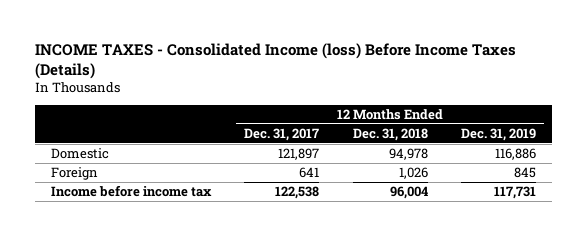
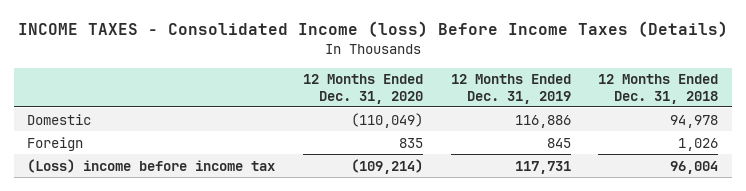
[244,127,320,141] Dec. 31, 2017 -> none
none -> [303,74,424,104] 12 Months Ended Dec. 31, 2020
[51,185,213,198] Income before income tax -> [27,158,276,173] (Loss) income before income tax

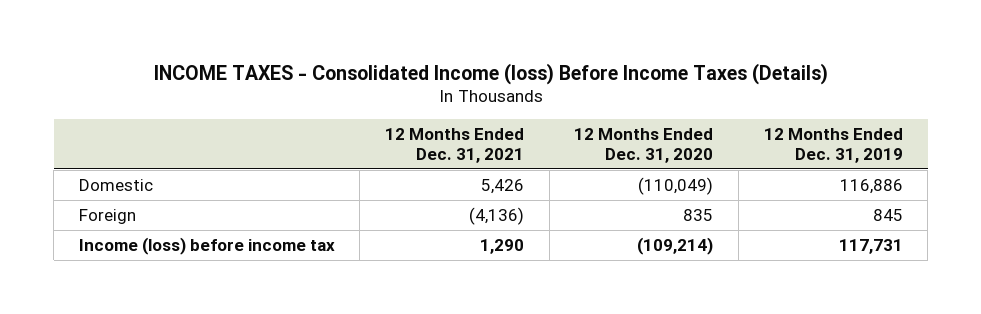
[598,74,719,104] 12 Months Ended Dec. 31, 2018 -> none
none -> [385,128,525,163] 12 Months Ended Dec. 31, 2021
[27,158,276,173] (Loss) income before income tax -> [78,236,335,255] Income (loss) before income tax

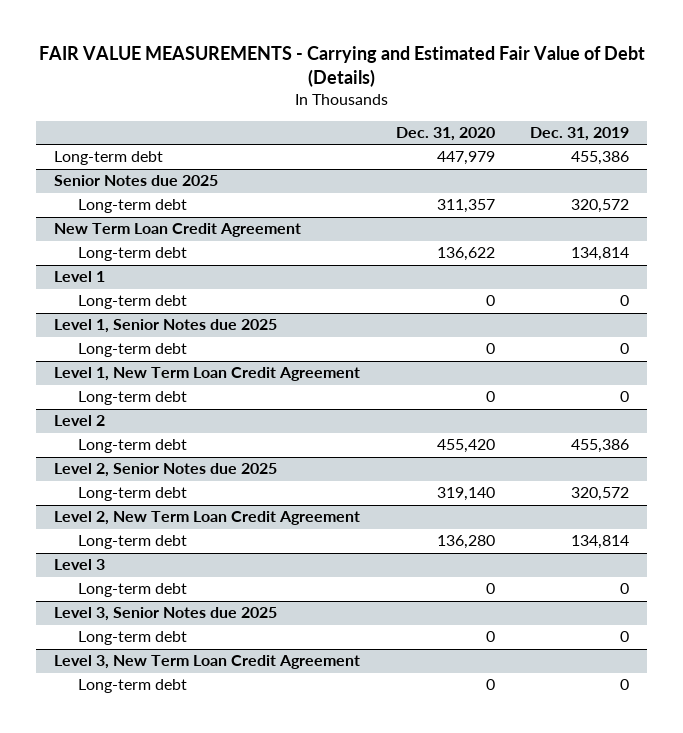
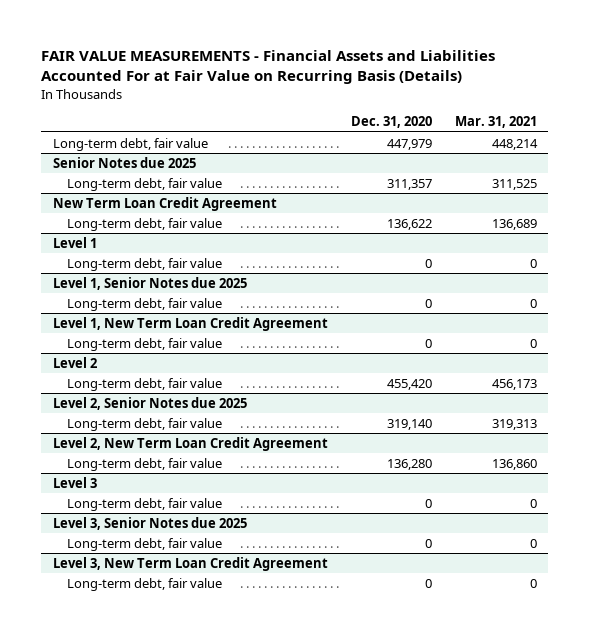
[38,46,645,88] FAIR VALUE MEASUREMENTS - Carrying and Estimated Fair Value of Debt (Details) -> [41,50,496,85] FAIR VALUE MEASUREMENTS - Financial Assets and Liabilities Accounted For at Fair Value on Recurring Basis (Details)
[530,127,630,142] Dec. 31, 2019 -> none
none -> [454,116,537,129] Mar. 31, 2021
[53,151,163,166] Long-term debt -> [52,137,208,151] Long-term debt, fair value
[78,199,188,214] Long-term debt -> [66,177,222,191] Long-term debt, fair value
[78,247,188,262] Long-term debt -> [66,217,222,231] Long-term debt, fair value
[78,295,188,310] Long-term debt -> [66,257,222,271] Long-term debt, fair value
[78,343,188,358] Long-term debt -> [66,297,222,311] Long-term debt, fair value
[78,391,188,406] Long-term debt -> [66,337,222,351] Long-term debt, fair value
[78,439,188,454] Long-term debt -> [66,377,222,391] Long-term debt, fair value
[78,487,188,502] Long-term debt -> [66,417,222,431] Long-term debt, fair value
[78,535,188,550] Long-term debt -> [66,457,222,471] Long-term debt, fair value
[78,583,188,598] Long-term debt -> [66,497,222,511] Long-term debt, fair value
[78,631,188,646] Long-term debt -> [66,537,222,551] Long-term debt, fair value
[78,679,188,694] Long-term debt -> [66,577,222,591] Long-term debt, fair value

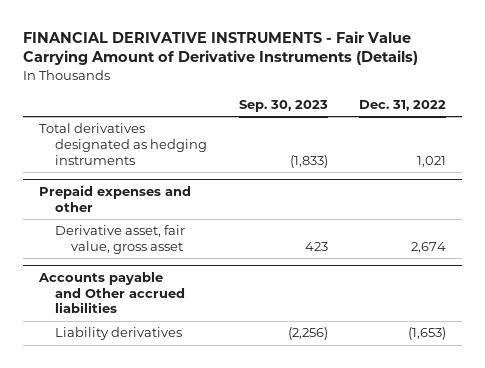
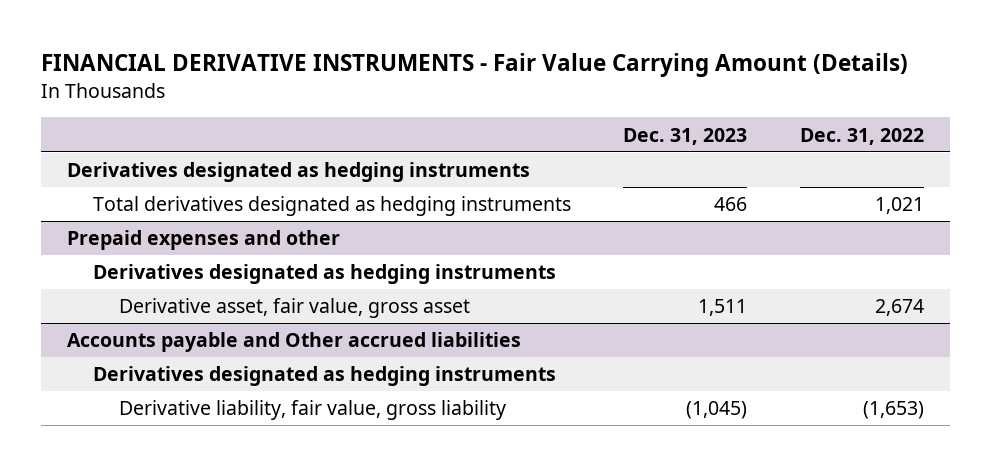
[22,30,418,66] FINANCIAL DERIVATIVE INSTRUMENTS - Fair Value Carrying Amount of Derivative Instruments (Details) -> [40,53,908,78] FINANCIAL DERIVATIVE INSTRUMENTS - Fair Value Carrying Amount (Details)
[238,99,328,112] Sep. 30, 2023 -> none
none -> [623,127,748,145] Dec. 31, 2023
none -> [66,162,530,183] Derivatives designated as hedging instruments
none -> [92,264,556,285] Derivatives designated as hedging instruments
none -> [92,366,556,387] Derivatives designated as hedging instruments
[54,327,182,341] Liability derivatives -> [118,400,506,421] Derivative liability, fair value, gross liability

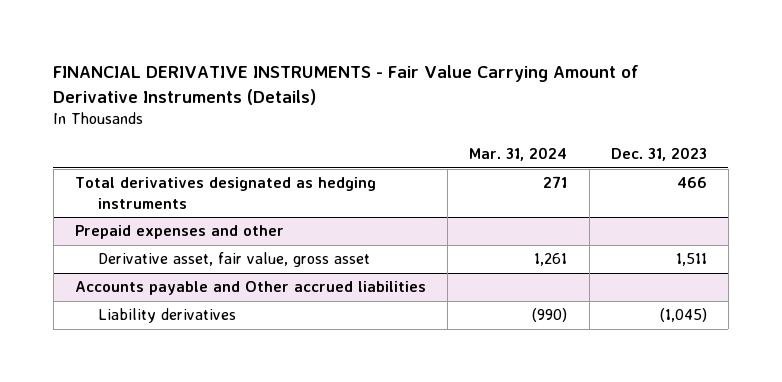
[40,53,908,78] FINANCIAL DERIVATIVE INSTRUMENTS - Fair Value Carrying Amount (Details) -> [53,65,640,105] FINANCIAL DERIVATIVE INSTRUMENTS - Fair Value Carrying Amount of Derivative Instruments (Details)
[799,127,924,145] Dec. 31, 2022 -> none
none -> [469,147,568,162] Mar. 31, 2024
[66,162,530,183] Derivatives designated as hedging instruments -> none
[92,264,556,285] Derivatives designated as hedging instruments -> none
[92,366,556,387] Derivatives designated as hedging instruments -> none
[118,400,506,421] Derivative liability, fair value, gross liability -> [98,308,237,324] Liability derivatives

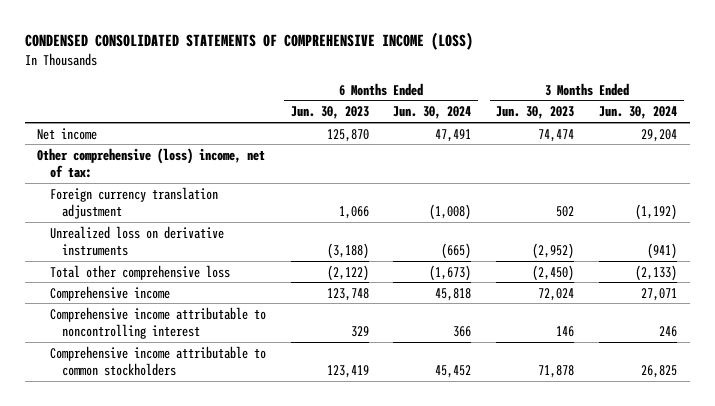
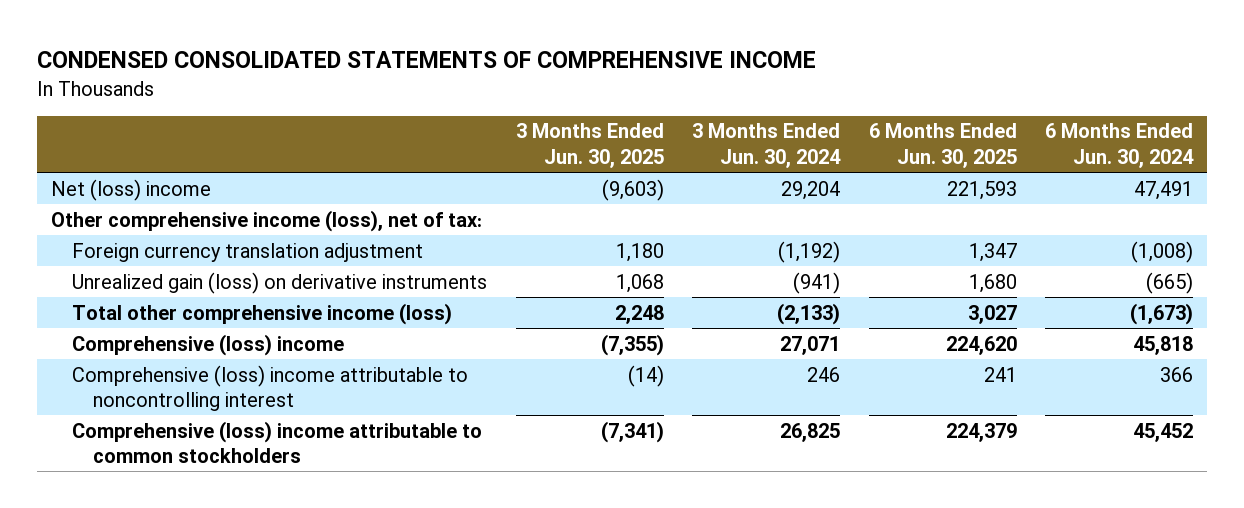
[24,32,473,51] CONDENSED CONSOLIDATED STATEMENTS OF COMPREHENSIVE INCOME (LOSS) -> [37,51,817,69] CONDENSED CONSOLIDATED STATEMENTS OF COMPREHENSIVE INCOME
[290,106,369,120] Jun. 30, 2023 -> none
[496,106,575,120] Jun. 30, 2023 -> none
none -> [515,123,664,168] 3 Months Ended Jun. 30, 2025
none -> [868,123,1017,168] 6 Months Ended Jun. 30, 2025
[37,127,98,140] Net income -> [51,178,212,201] Net (loss) income
[37,147,266,178] Other comprehensive (loss) income, net of tax: -> [51,209,483,232] Other comprehensive income (loss), net of tax:
[49,225,224,256] Unrealized loss on derivative instruments -> [72,271,488,294] Unrealized gain (loss) on derivative instruments
[49,264,230,280] Total other comprehensive loss -> [72,302,453,325] Total other comprehensive income (loss)
[49,285,170,301] Comprehensive income -> [72,333,345,356] Comprehensive (loss) income
[49,306,266,339] Comprehensive income attributable to noncontrolling interest -> [72,364,469,411] Comprehensive (loss) income attributable to noncontrolling interest
[49,345,266,376] Comprehensive income attributable to common stockholders -> [72,420,483,463] Comprehensive (loss) income attributable to common stockholders

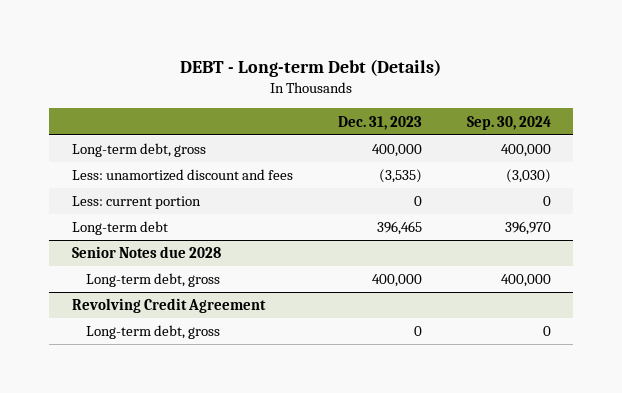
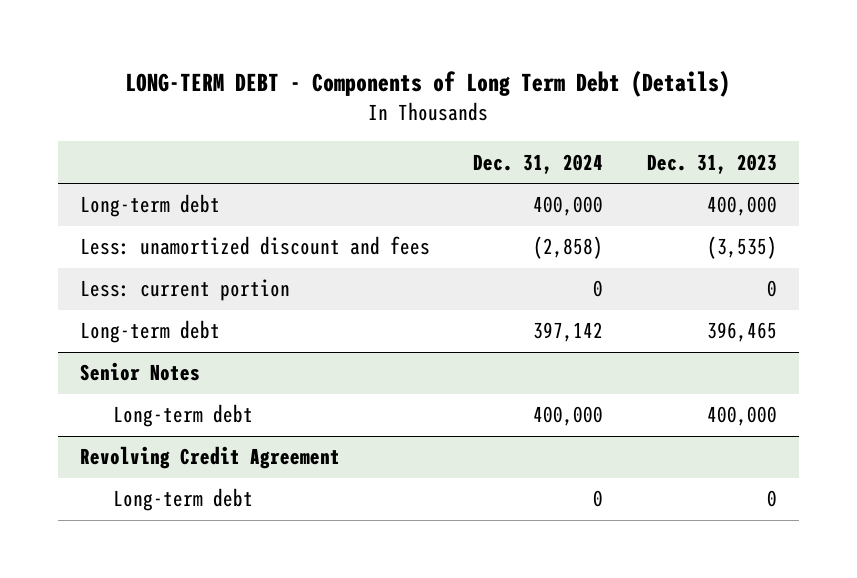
[180,58,442,77] DEBT - Long-term Debt (Details) -> [125,70,731,98] LONG-TERM DEBT - Components of Long Term Debt (Details)
[466,115,551,130] Sep. 30, 2024 -> none
none -> [473,153,604,174] Dec. 31, 2024
[71,143,206,158] Long-term debt, gross -> [79,194,220,218] Long-term debt
[71,246,221,259] Senior Notes due 2028 -> [79,362,200,382] Senior Notes
[85,273,220,288] Long-term debt, gross -> [112,404,253,428] Long-term debt
[85,325,220,340] Long-term debt, gross -> [112,488,253,512] Long-term debt

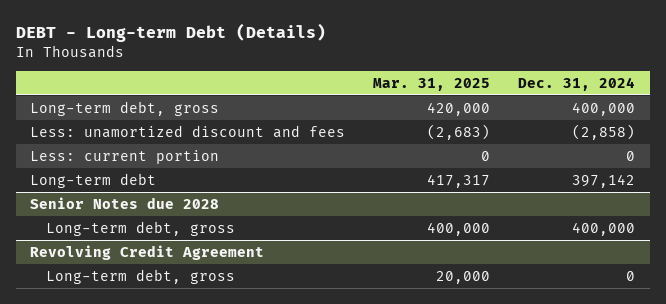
[125,70,731,98] LONG-TERM DEBT - Components of Long Term Debt (Details) -> [16,23,327,43] DEBT - Long-term Debt (Details)
[647,153,778,174] Dec. 31, 2023 -> none
none -> [373,78,491,92] Mar. 31, 2025
[79,194,220,218] Long-term debt -> [30,100,220,116] Long-term debt, gross
[79,362,200,382] Senior Notes -> [30,196,220,209] Senior Notes due 2028
[112,404,253,428] Long-term debt -> [45,220,235,236] Long-term debt, gross
[112,488,253,512] Long-term debt -> [45,268,235,284] Long-term debt, gross

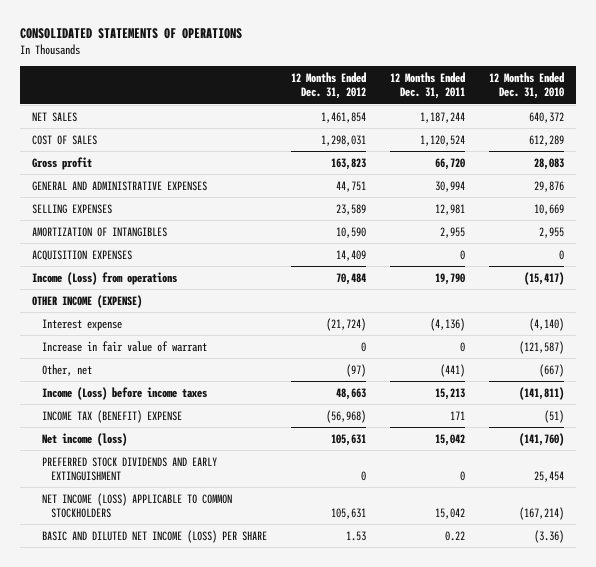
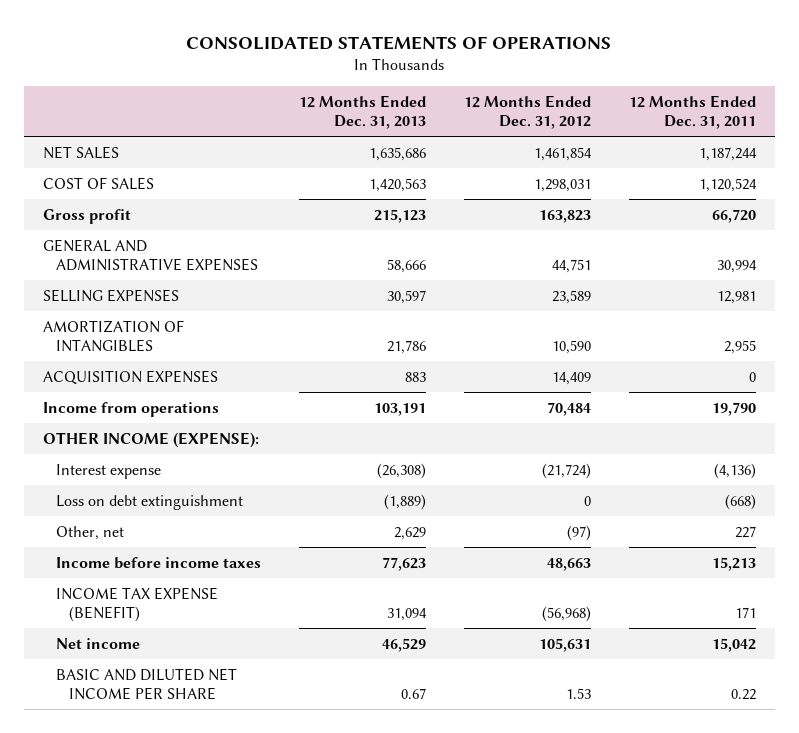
[489,72,565,100] 12 Months Ended Dec. 31, 2010 -> none
none -> [298,95,426,130] 12 Months Ended Dec. 31, 2013
[31,271,177,285] Income (Loss) from operations -> [42,401,219,417] Income from operations
[31,294,142,308] OTHER INCOME (EXPENSE) -> [42,431,259,448] OTHER INCOME (EXPENSE):
[41,340,207,352] Increase in fair value of warrant -> none
[41,456,217,482] PREFERRED STOCK DIVIDENDS AND EARLY EXTINGUISHMENT -> none
[41,492,232,519] NET INCOME (LOSS) APPLICABLE TO COMMON STOCKHOLDERS -> none
none -> [55,494,243,510] Loss on debt extinguishment
[439,363,465,377] (441) -> [734,525,756,538] 227
[41,386,207,400] Income (Loss) before income taxes -> [55,556,261,569] Income before income taxes
[41,409,182,423] INCOME TAX (BENEFIT) EXPENSE -> [55,586,218,622] INCOME TAX EXPENSE (BENEFIT)
[41,432,127,446] Net income (loss) -> [55,637,140,649] Net income
[41,529,267,543] BASIC AND DILUTED NET INCOME (LOSS) PER SHARE -> [55,667,237,700] BASIC AND DILUTED NET INCOME PER SHARE

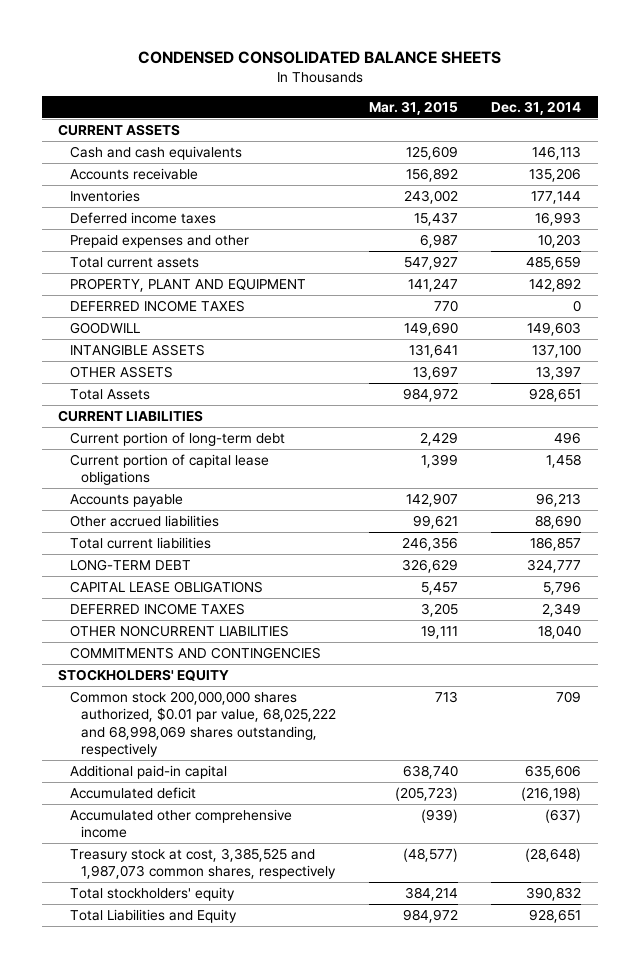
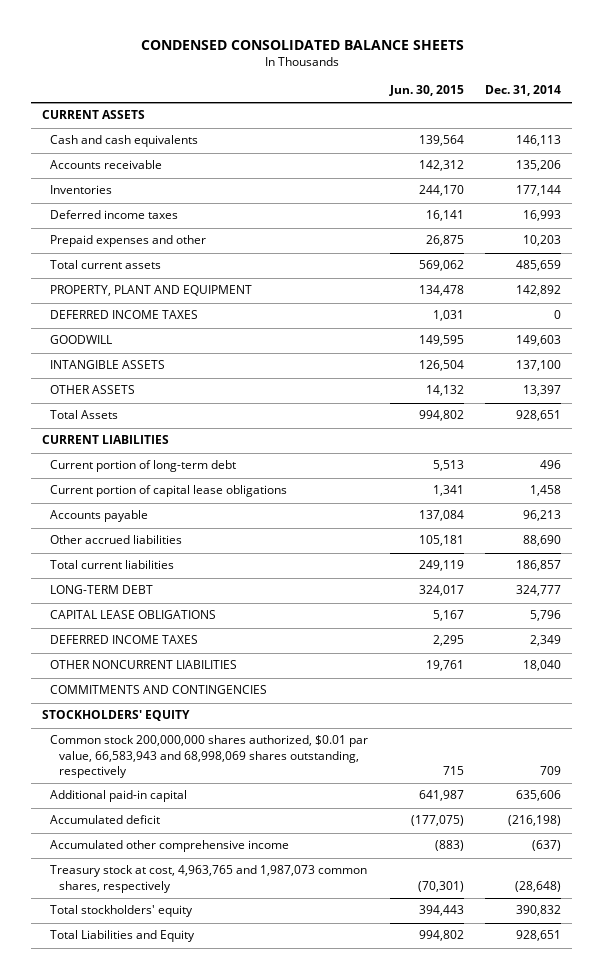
[369,100,459,115] Mar. 31, 2015 -> none
none -> [388,85,464,97] Jun. 30, 2015
[69,690,336,758] Common stock 200,000,000 shares authorized, $0.01 par value, 68,025,222 and 68,998,069 shares outstanding, respectively -> [50,735,369,778] Common stock 200,000,000 shares authorized, $0.01 par value, 66,583,943 and 68,998,069 shares outstanding, respectively
[69,847,336,880] Treasury stock at cost, 3,385,525 and 1,987,073 common shares, respectively -> [50,865,368,893] Treasury stock at cost, 4,963,765 and 1,987,073 common shares, respectively

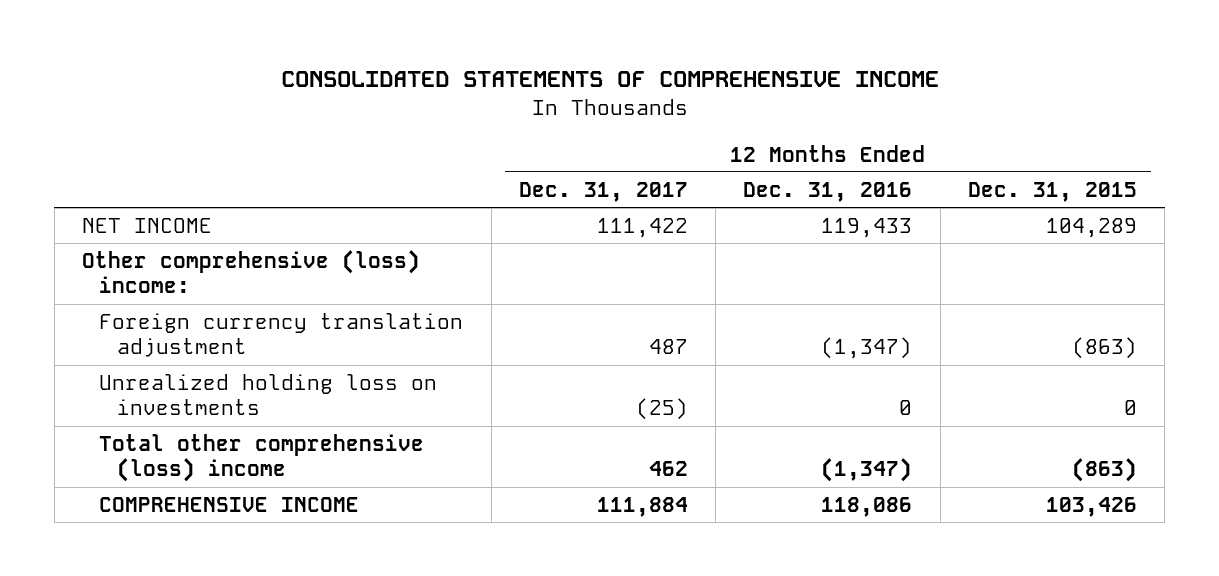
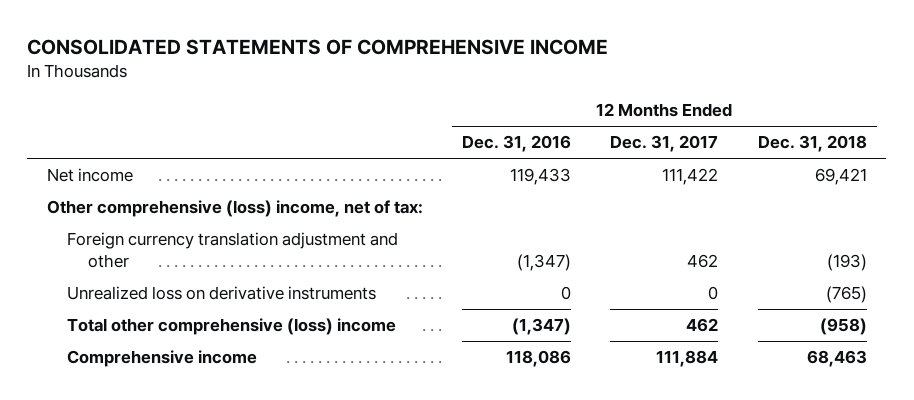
[967,181,1137,202] Dec. 31, 2015 -> none
none -> [757,135,867,153] Dec. 31, 2018
[99,374,438,416] Unrealized holding loss on investments -> none
[82,218,213,234] NET INCOME -> [46,168,133,183] Net income
[82,250,421,294] Other comprehensive (loss) income: -> [46,200,423,218] Other comprehensive (loss) income, net of tax:
[99,313,464,358] Foreign currency translation adjustment -> [67,232,399,269] Foreign currency translation adjustment and other
[648,339,688,355] 487 -> [687,254,719,269] 462
none -> [67,286,377,301] Unrealized loss on derivative instruments
[99,497,360,513] COMPREHENSIVE INCOME -> [67,350,258,368] Comprehensive income

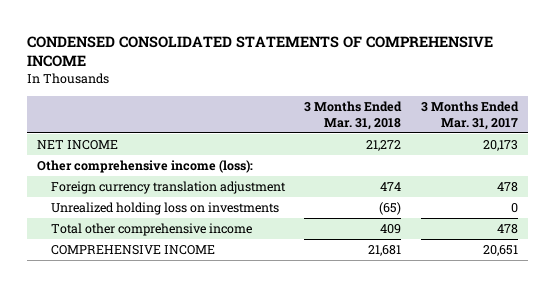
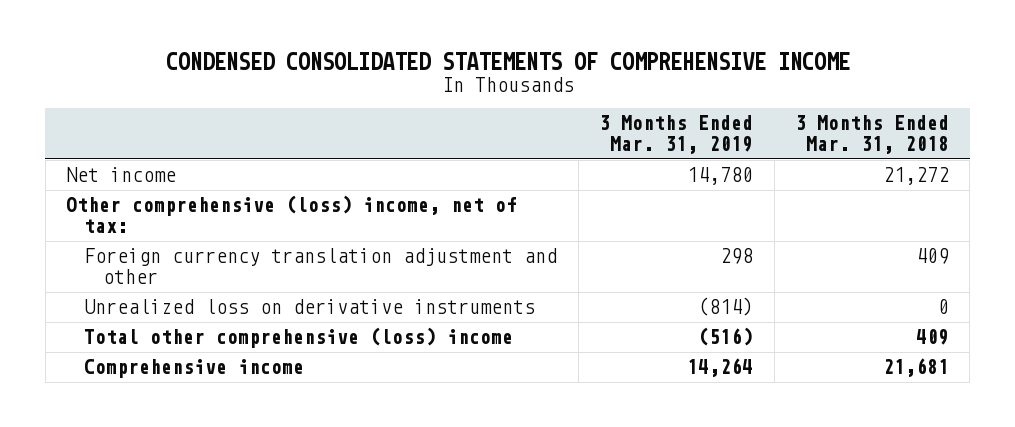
[421,100,520,130] 3 Months Ended Mar. 31, 2017 -> none
none -> [599,115,754,154] 3 Months Ended Mar. 31, 2019
[50,202,279,216] Unrealized holding loss on investments -> none
[37,140,119,151] NET INCOME -> [66,167,177,183] Net income
[37,160,254,174] Other comprehensive income (loss): -> [66,195,518,234] Other comprehensive (loss) income, net of tax:
[50,181,286,195] Foreign currency translation adjustment -> [84,248,558,285] Foreign currency translation adjustment and other
[380,182,402,192] 474 -> [915,248,949,265] 409
none -> [84,299,536,315] Unrealized loss on derivative instruments
[50,223,252,237] Total other comprehensive income -> [84,327,514,349] Total other comprehensive (loss) income
[50,245,215,256] COMPREHENSIVE INCOME -> [84,359,305,379] Comprehensive income

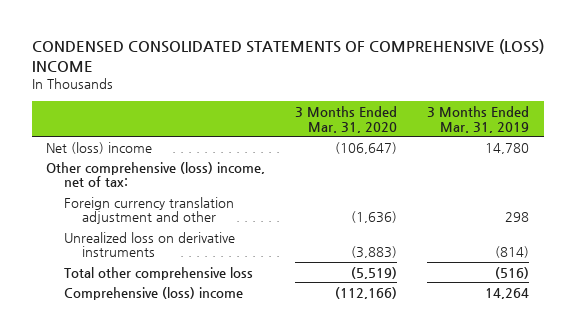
[165,52,850,71] CONDENSED CONSOLIDATED STATEMENTS OF COMPREHENSIVE INCOME -> [31,39,544,73] CONDENSED CONSOLIDATED STATEMENTS OF COMPREHENSIVE (LOSS) INCOME
[794,115,949,154] 3 Months Ended Mar. 31, 2018 -> none
none -> [295,105,398,133] 3 Months Ended Mar. 31, 2020
[66,167,177,183] Net income -> [46,141,153,154] Net (loss) income
[84,327,514,349] Total other comprehensive (loss) income -> [64,266,254,280] Total other comprehensive loss
[84,359,305,379] Comprehensive income -> [64,286,244,300] Comprehensive (loss) income

